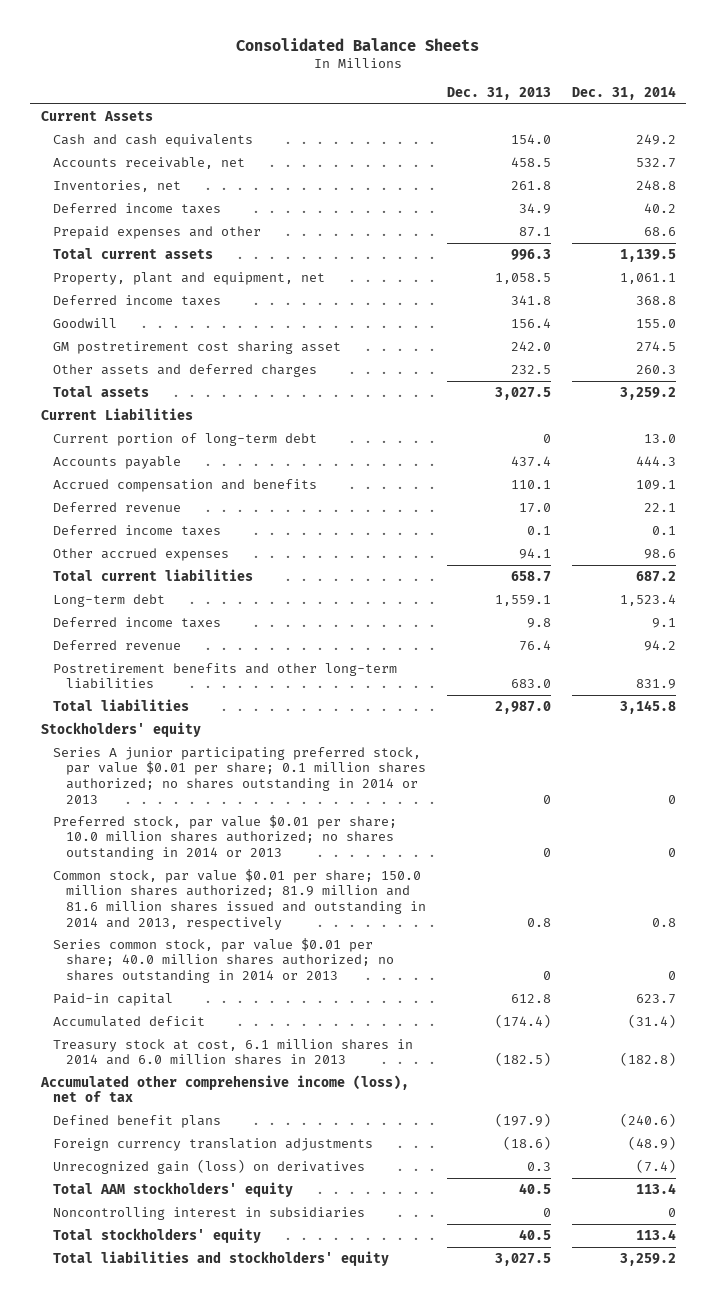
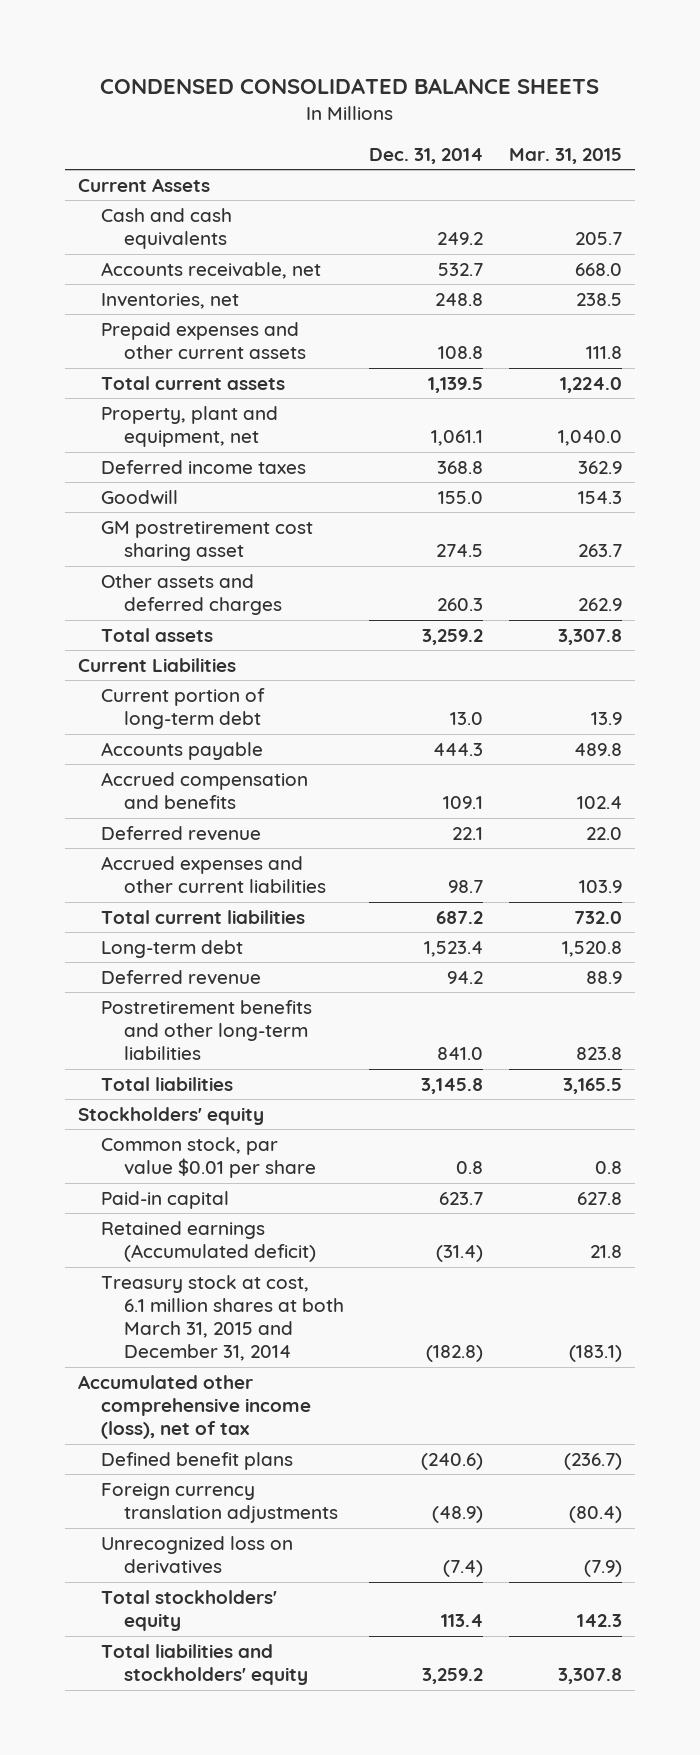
[236,37,480,51] Consolidated Balance Sheets -> [99,78,599,95] CONDENSED CONSOLIDATED BALANCE SHEETS
[446,87,551,101] Dec. 31, 2013 -> none
none -> [509,147,623,164] Mar. 31, 2015
[53,202,222,214] Deferred income taxes -> none
[53,225,262,239] Prepaid expenses and other -> [100,322,306,360] Prepaid expenses and other current assets
[643,226,676,236] 68.6 -> [438,346,484,360] 108.8
[53,524,222,536] Deferred income taxes -> none
[53,547,230,561] Other accrued expenses -> [100,856,326,894] Accrued expenses and other current liabilities
[643,548,676,559] 98.6 -> [448,880,484,894] 98.7
[53,616,222,628] Deferred income taxes -> none
[635,679,676,690] 831.9 -> [437,1047,484,1061] 841.0
[53,746,426,804] Series A junior participating preferred stock, par value $0.01 per share; 0.1 million shares authorized; no shares outstanding in 2014 or 2013 -> none
[53,814,398,860] Preferred stock, par value $0.01 per share; 10.0 million shares authorized; no shares outstanding in 2014 or 2013 -> none
[53,937,394,983] Series common stock, par value $0.01 per share; 40.0 million shares authorized; no shares outstanding in 2014 or 2013 -> none
[53,868,426,930] Common stock, par value $0.01 per share; 150.0 million shares authorized; 81.9 million and 81.6 million shares issued and outstanding in 2014 and 2013, respectively -> [100,1137,316,1179] Common stock, par value $0.01 per share
[53,1015,206,1027] Accumulated deficit -> [100,1221,316,1263] Retained earnings (Accumulated deficit)
[53,1038,414,1066] Treasury stock at cost, 6.1 million shares in 2014 and 6.0 million shares in 2013 -> [100,1275,344,1362] Treasury stock at cost, 6.1 million shares at both March 31, 2015 and December 31, 2014
[53,1181,294,1197] Total AAM stockholders' equity -> none
[53,1206,366,1220] Noncontrolling interest in subsidiaries -> none
[53,1158,366,1174] Unrecognized gain (loss) on derivatives -> [100,1536,293,1575] Unrecognized loss on derivatives

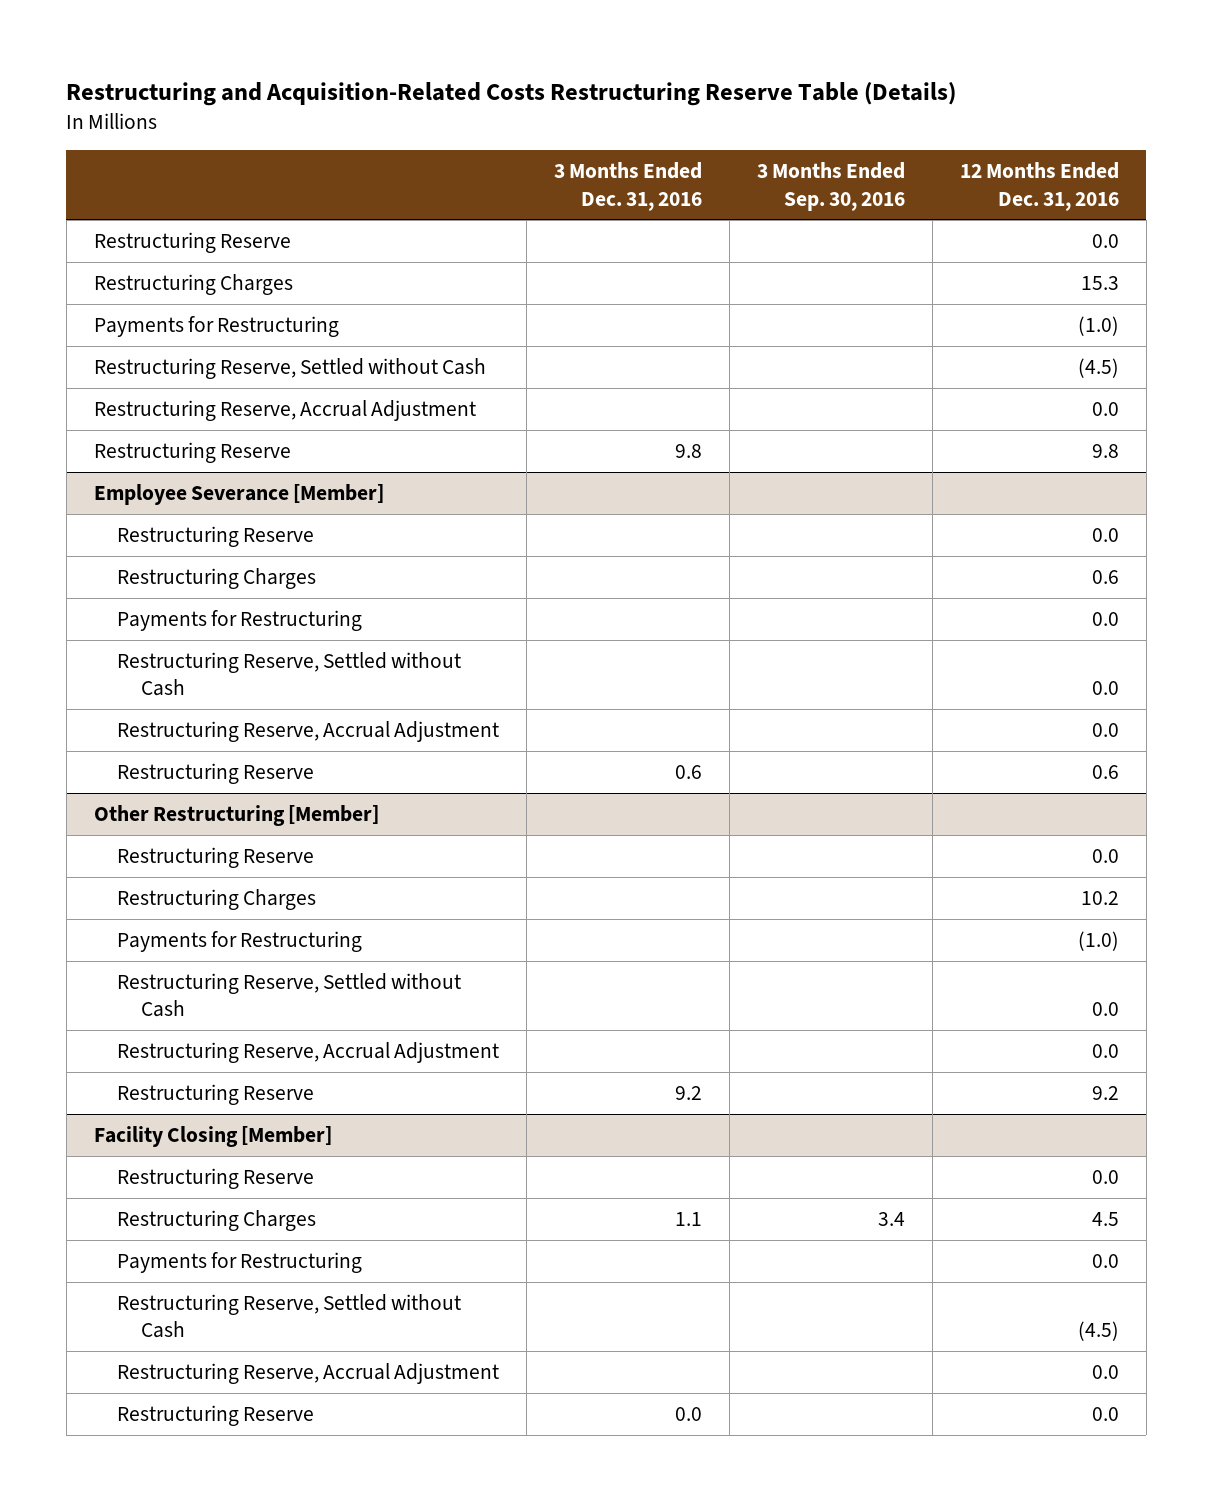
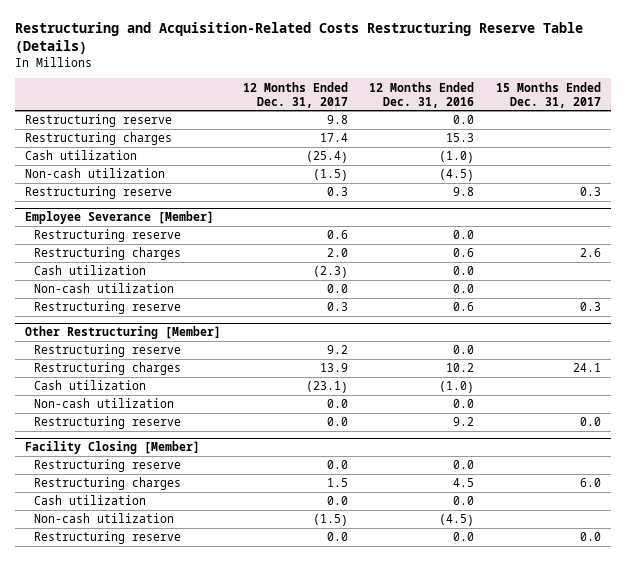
[554,162,703,211] 3 Months Ended Dec. 31, 2016 -> none
[756,162,905,211] 3 Months Ended Sep. 30, 2016 -> none
none -> [242,81,348,108] 12 Months Ended Dec. 31, 2017
none -> [495,81,601,108] 15 Months Ended Dec. 31, 2017
[93,399,476,421] Restructuring Reserve, Accrual Adjustment -> none
[93,231,291,253] Restructuring Reserve -> [25,114,173,128] Restructuring reserve
[93,273,293,295] Restructuring Charges -> [25,132,173,146] Restructuring charges
[93,315,339,337] Payments for Restructuring -> [25,150,138,161] Cash utilization
[93,357,486,379] Restructuring Reserve, Settled without Cash -> [25,168,166,179] Non-cash utilization
[93,441,291,463] Restructuring Reserve -> [25,186,173,200] Restructuring reserve
[117,720,500,742] Restructuring Reserve, Accrual Adjustment -> none
[117,525,315,547] Restructuring Reserve -> [34,229,182,243] Restructuring reserve
[117,567,317,589] Restructuring Charges -> [34,247,182,261] Restructuring charges
[117,609,363,631] Payments for Restructuring -> [34,265,147,276] Cash utilization
[117,651,462,697] Restructuring Reserve, Settled without Cash -> [34,283,175,294] Non-cash utilization
[117,762,315,784] Restructuring Reserve -> [34,301,182,315] Restructuring reserve
[117,1041,500,1063] Restructuring Reserve, Accrual Adjustment -> none
[117,846,315,868] Restructuring Reserve -> [34,344,182,358] Restructuring reserve
[117,888,317,910] Restructuring Charges -> [34,362,182,376] Restructuring charges
[117,930,363,952] Payments for Restructuring -> [34,380,147,391] Cash utilization
[117,972,462,1018] Restructuring Reserve, Settled without Cash -> [34,398,175,409] Non-cash utilization
[117,1083,315,1105] Restructuring Reserve -> [34,416,182,430] Restructuring reserve
[117,1362,500,1384] Restructuring Reserve, Accrual Adjustment -> none
[117,1167,315,1189] Restructuring Reserve -> [34,459,182,473] Restructuring reserve
[117,1209,317,1231] Restructuring Charges -> [34,477,182,491] Restructuring charges
[117,1251,363,1273] Payments for Restructuring -> [34,495,147,506] Cash utilization
[117,1293,462,1339] Restructuring Reserve, Settled without Cash -> [34,513,175,524] Non-cash utilization
[117,1404,315,1426] Restructuring Reserve -> [34,531,182,545] Restructuring reserve

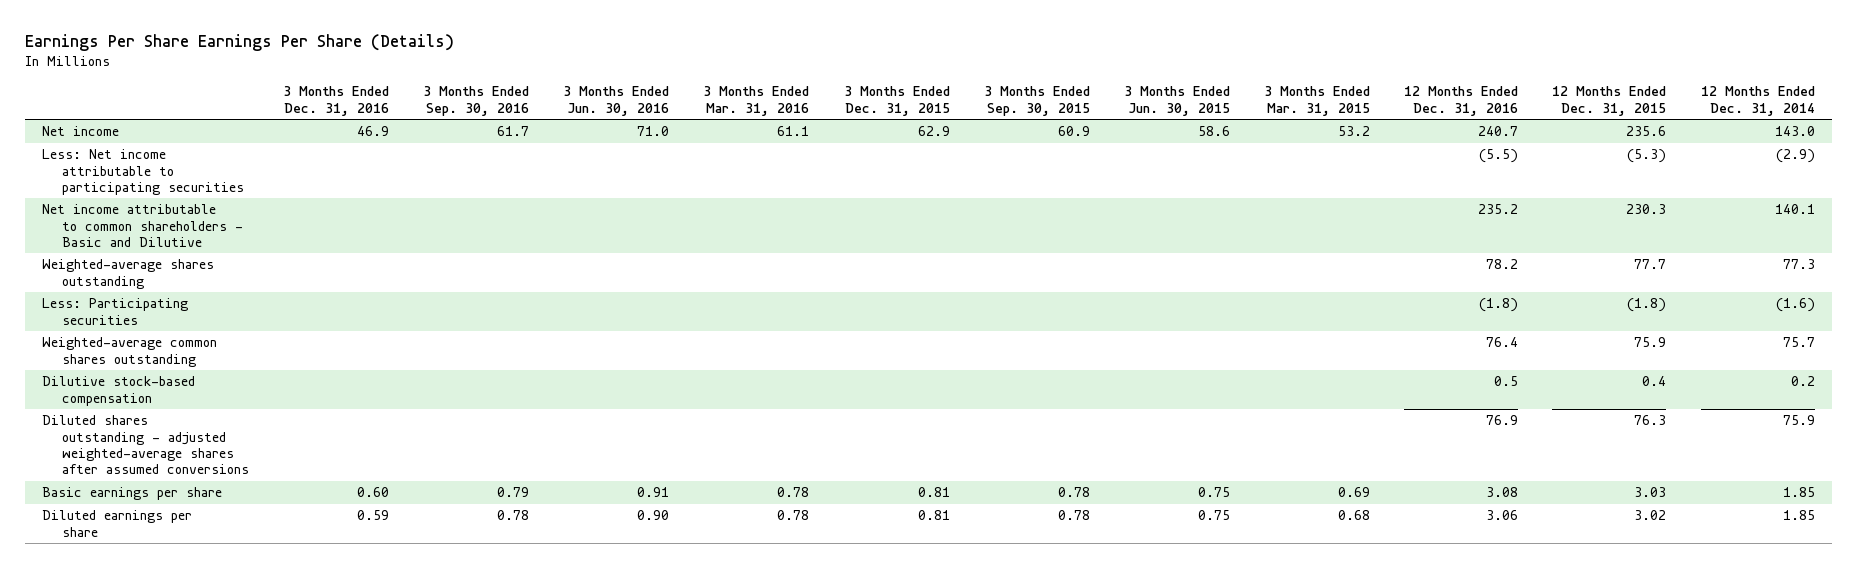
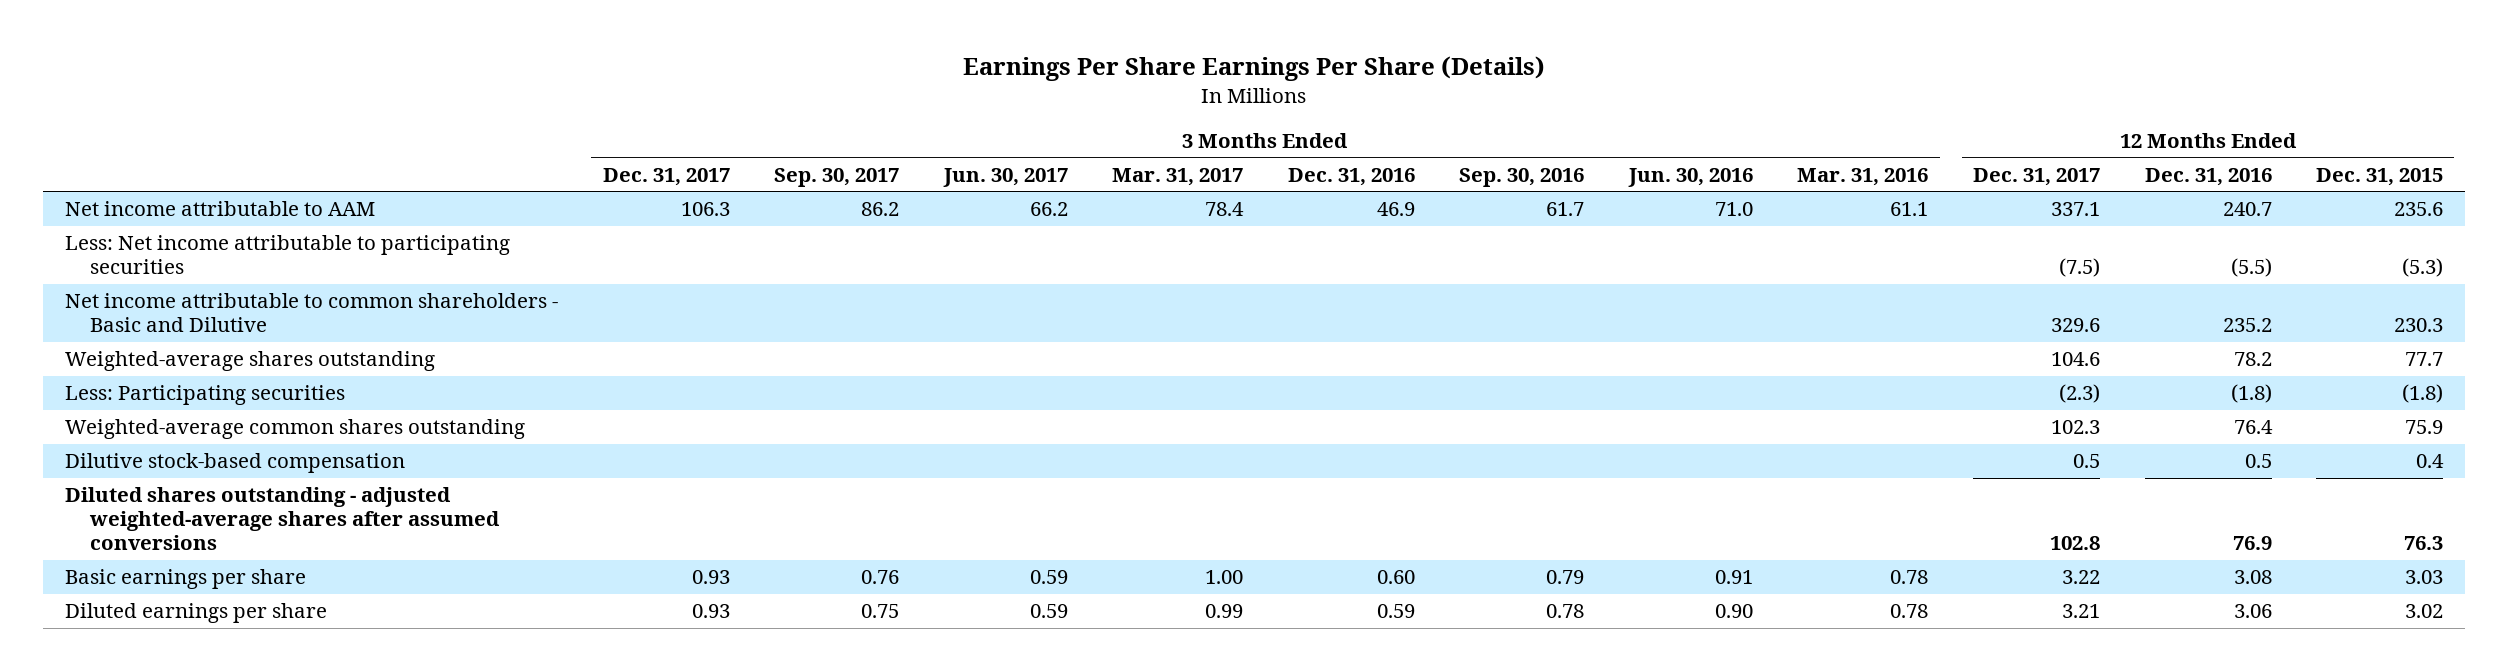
[843,86,950,116] 3 Months Ended Dec. 31, 2015 -> none
[983,86,1090,116] 3 Months Ended Sep. 30, 2015 -> none
[1123,86,1230,116] 3 Months Ended Jun. 30, 2015 -> none
[1264,86,1371,116] 3 Months Ended Mar. 31, 2015 -> none
[1700,86,1815,116] 12 Months Ended Dec. 31, 2014 -> none
none -> [602,167,730,186] Dec. 31, 2017
none -> [774,167,900,187] Sep. 30, 2017
none -> [942,167,1068,187] Jun. 30, 2017
none -> [1112,167,1244,186] Mar. 31, 2017
none -> [1972,167,2100,186] Dec. 31, 2017
[41,126,119,137] Net income -> [64,201,375,217] Net income attributable to AAM

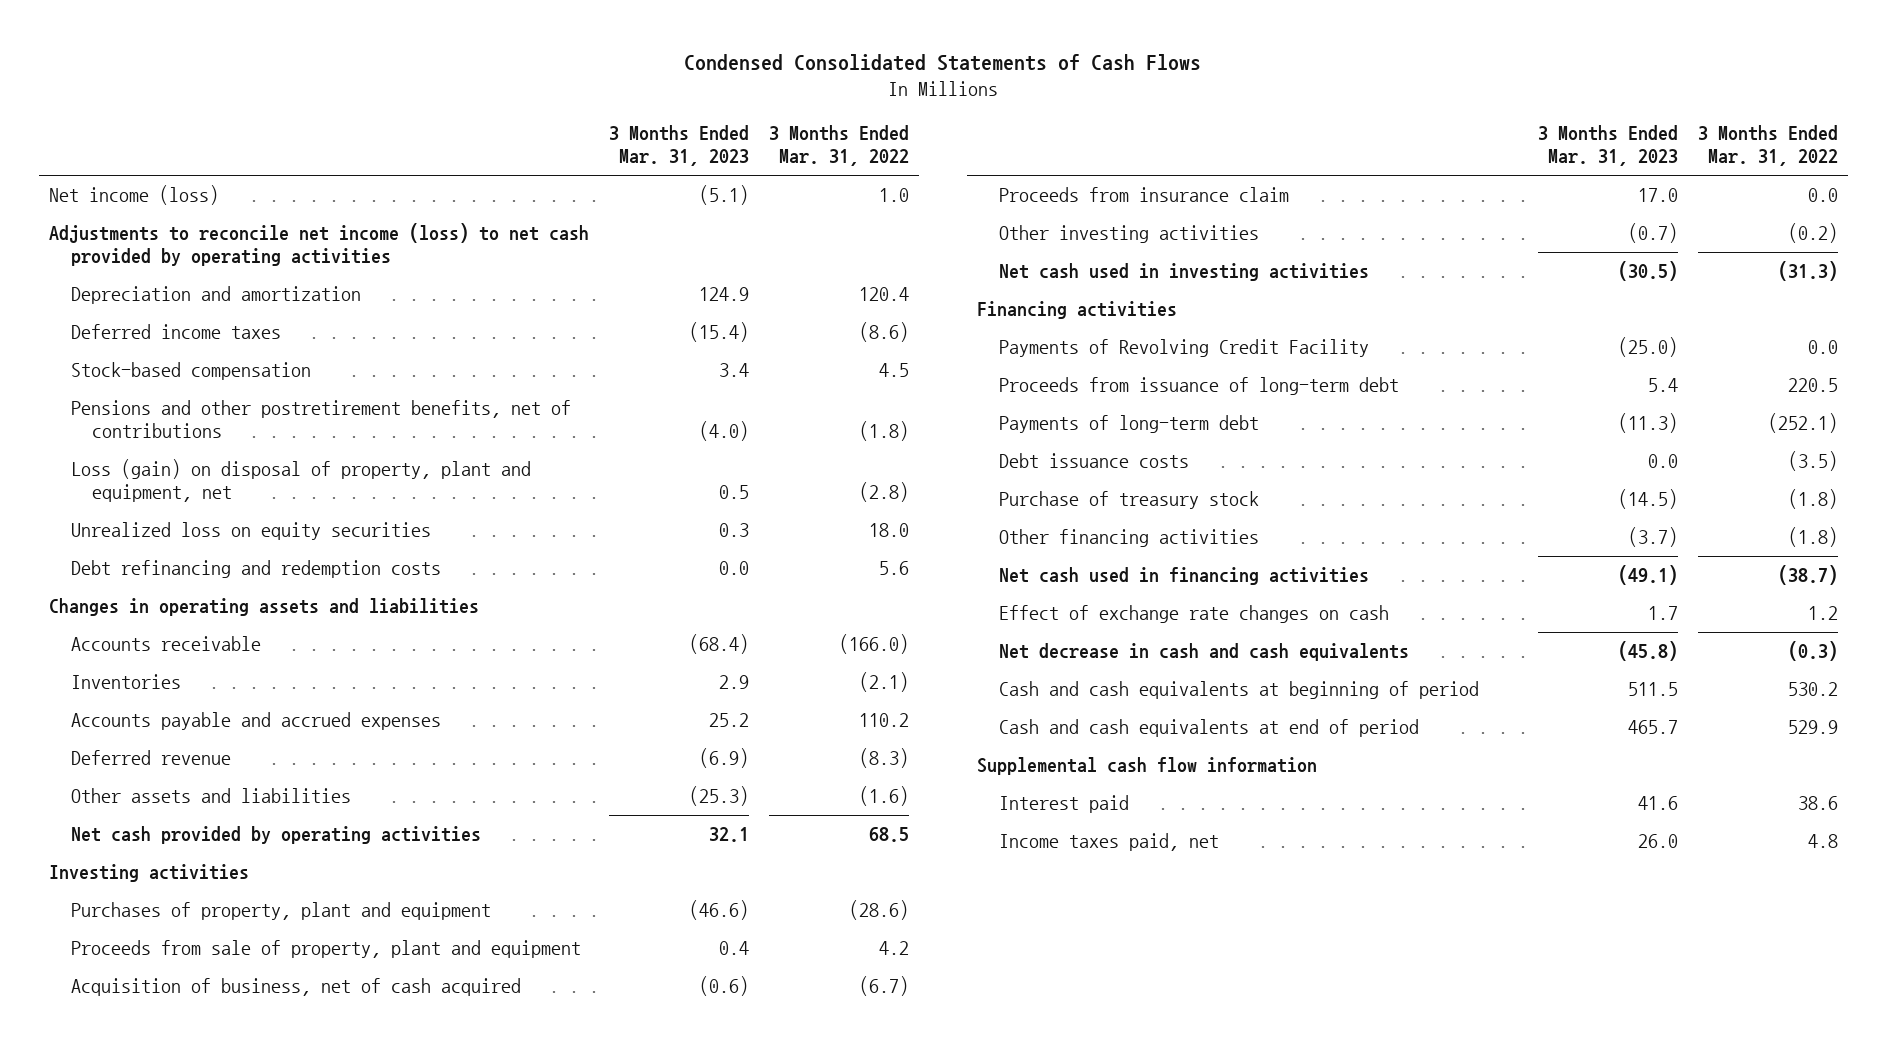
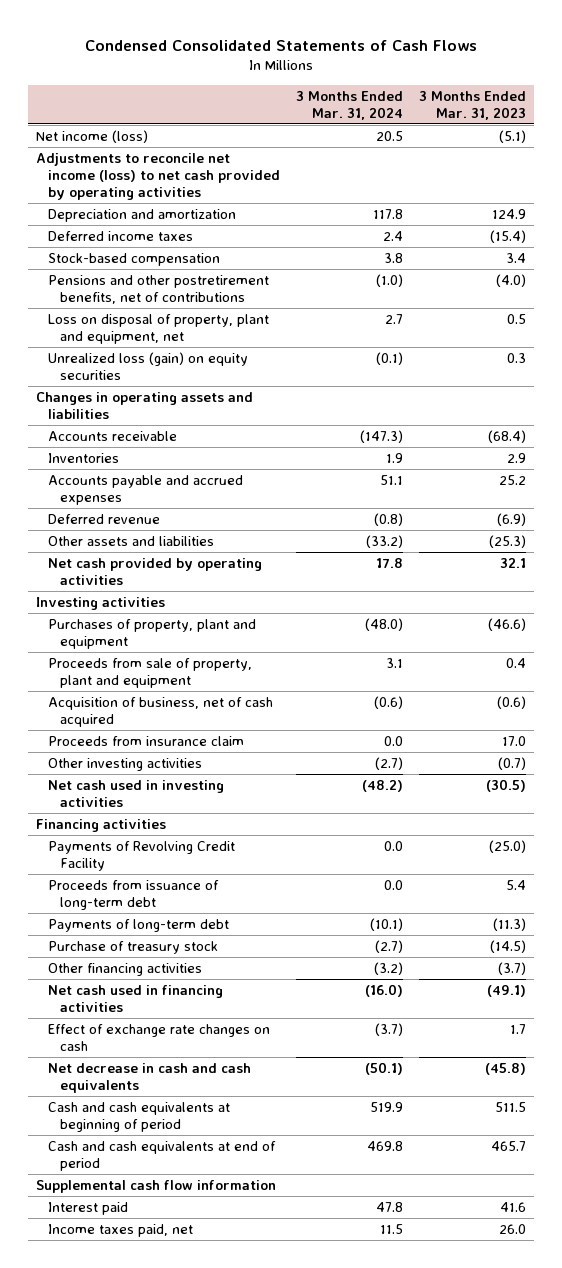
[769,124,910,167] 3 Months Ended Mar. 31, 2022 -> none
none -> [295,90,403,120] 3 Months Ended Mar. 31, 2024
[70,560,441,579] Debt refinancing and redemption costs -> none
[70,459,531,503] Loss (gain) on disposal of property, plant and equipment, net -> [47,313,269,345] Loss on disposal of property, plant and equipment, net
[70,522,431,541] Unrealized loss on equity securities -> [47,351,248,381] Unrealized loss (gain) on equity securities
[999,453,1190,469] Debt issuance costs -> none

